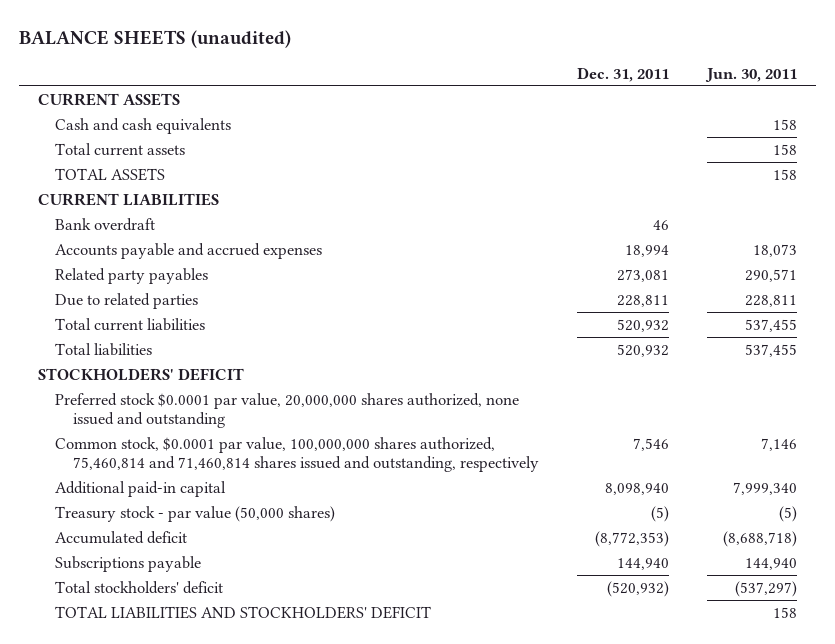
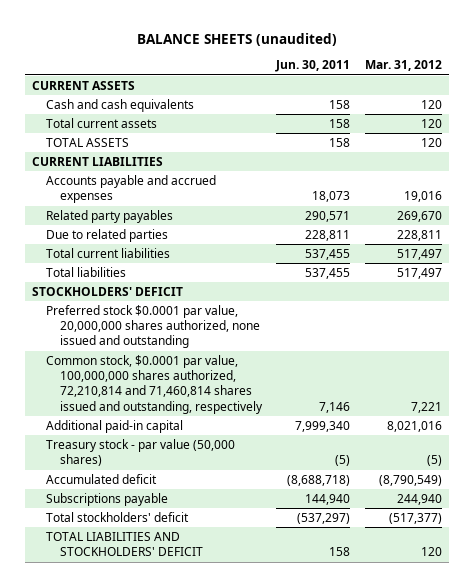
[577,66,670,82] Dec. 31, 2011 -> none
none -> [364,60,442,72] Mar. 31, 2012
[55,217,156,231] Bank overdraft -> none
[55,436,540,473] Common stock, $0.0001 par value, 100,000,000 shares authorized, 75,460,814 and 71,460,814 shares issued and outstanding, respectively -> [46,354,264,414] Common stock, $0.0001 par value, 100,000,000 shares authorized, 72,210,814 and 71,460,814 shares issued and outstanding, respectively

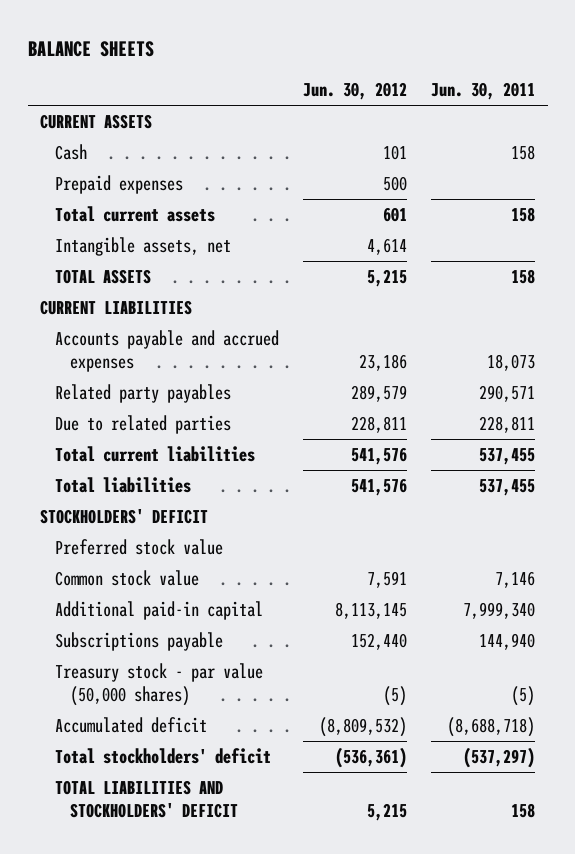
[137,32,338,46] BALANCE SHEETS (unaudited) -> [27,41,154,58] BALANCE SHEETS
[364,60,442,72] Mar. 31, 2012 -> none
none -> [303,82,408,101] Jun. 30, 2012
[46,98,195,112] Cash and cash equivalents -> [54,143,87,160] Cash
none -> [54,174,183,194] Prepaid expenses
none -> [54,236,231,256] Intangible assets, net
[46,304,261,349] Preferred stock $0.0001 par value, 20,000,000 shares authorized, none issued and outstanding -> [54,538,223,555] Preferred stock value
[46,354,264,414] Common stock, $0.0001 par value, 100,000,000 shares authorized, 72,210,814 and 71,460,814 shares issued and outstanding, respectively -> [54,569,199,586] Common stock value
[46,492,169,506] Subscriptions payable -> [54,631,223,651] Subscriptions payable

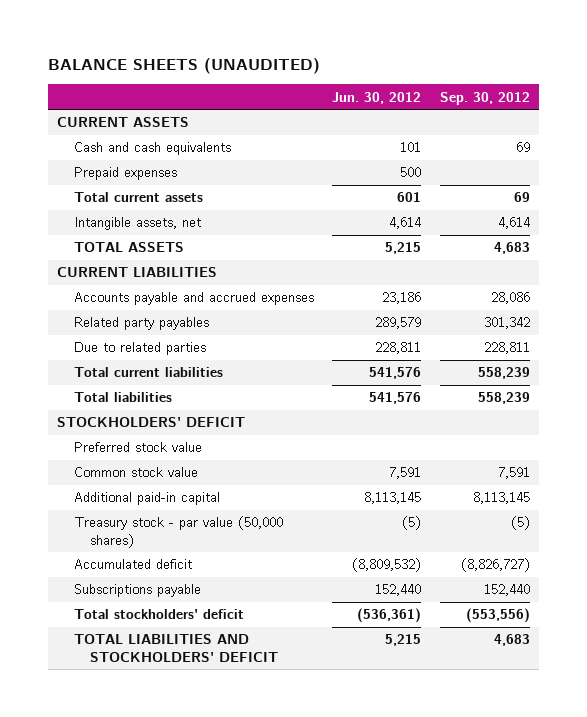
[27,41,154,58] BALANCE SHEETS -> [48,58,321,75] BALANCE SHEETS (UNAUDITED)
[431,82,536,101] Jun. 30, 2011 -> none
none -> [439,91,530,105] Sep. 30, 2012
[54,143,87,160] Cash -> none
none -> [73,142,231,156] Cash and cash equivalents
[54,631,223,651] Subscriptions payable -> [73,584,201,598] Subscriptions payable

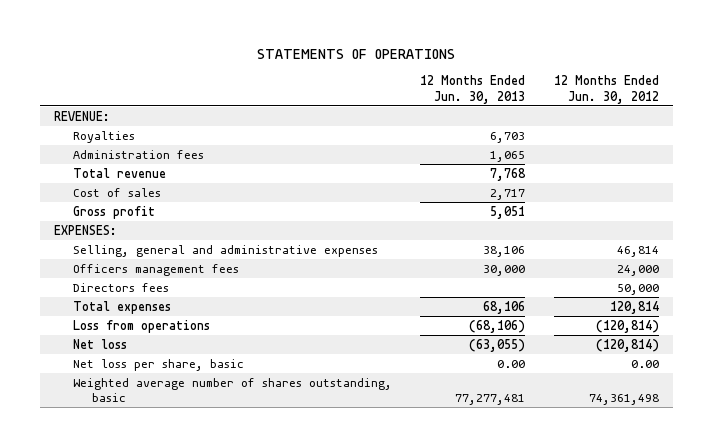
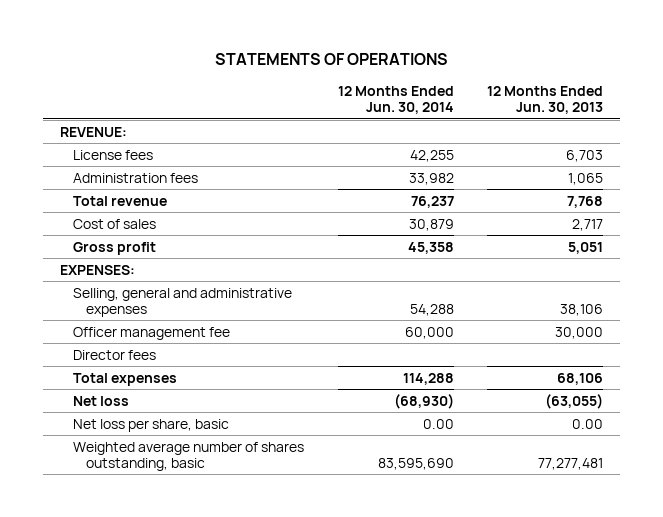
[553,75,659,104] 12 Months Ended Jun. 30, 2012 -> none
none -> [337,85,454,115] 12 Months Ended Jun. 30, 2014
[72,130,135,143] Royalties -> [73,149,154,160] License fees
[72,263,239,276] Officers management fees -> [73,326,231,340] Officer management fee
[72,282,169,292] Directors fees -> [73,349,157,360] Director fees
[72,319,210,333] Loss from operations -> none

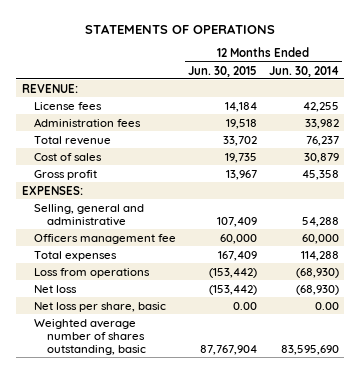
[487,85,604,115] 12 Months Ended Jun. 30, 2013 -> none
none -> [188,65,258,77] Jun. 30, 2015
[73,349,157,360] Director fees -> none
[73,287,293,318] Selling, general and administrative expenses -> [34,203,145,226] Selling, general and administrative
[73,326,231,340] Officer management fee -> [34,233,177,244] Officers management fee
none -> [34,267,151,278] Loss from operations

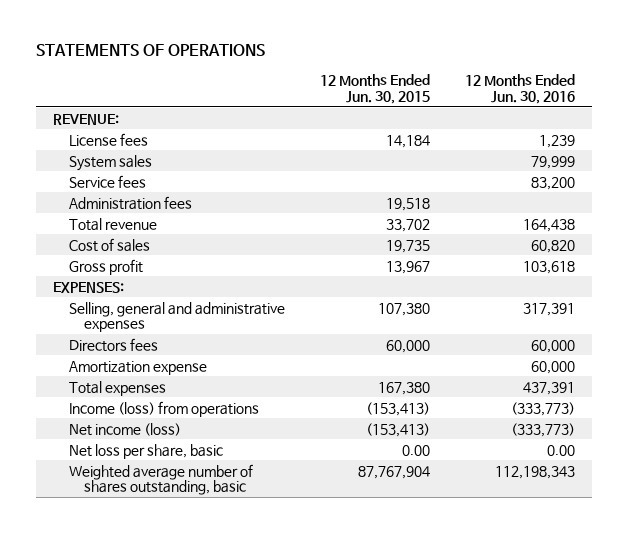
[268,65,339,77] Jun. 30, 2014 -> none
none -> [464,74,575,104] 12 Months Ended Jun. 30, 2016
none -> [68,154,152,171] System sales
none -> [68,174,146,188] Service fees
[34,233,177,244] Officers management fee -> none
[34,203,145,226] Selling, general and administrative -> [68,301,285,333] Selling, general and administrative expenses
[217,216,258,227] 107,409 -> [377,302,430,316] 107,380
none -> [68,337,158,352] Directors fees
none -> [68,360,207,375] Amortization expense
[218,250,258,261] 167,409 -> [377,381,430,395] 167,380
[34,267,151,278] Loss from operations -> [68,400,259,417] Income (loss) from operations
[209,267,258,278] (153,442) -> [365,401,430,416] (153,413)
[34,284,78,293] Net loss -> [68,422,181,436] Net income (loss)
[209,284,258,295] (153,442) -> [365,422,430,437] (153,413)

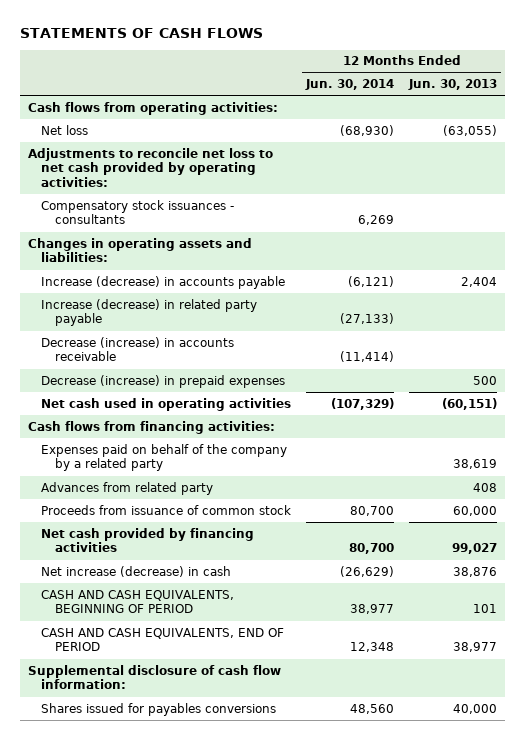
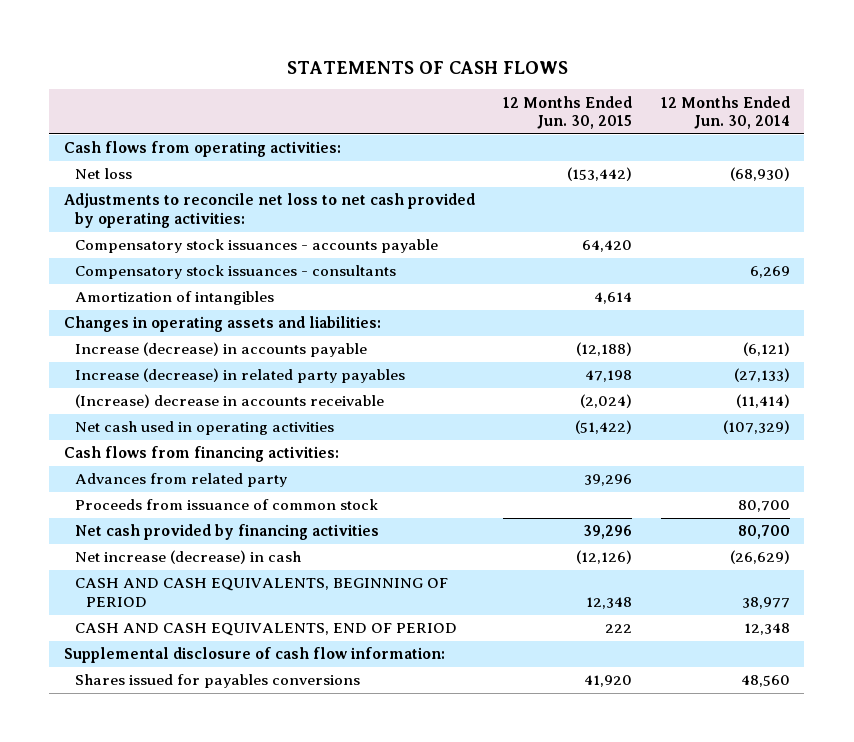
[408,79,498,91] Jun. 30, 2013 -> none
none -> [503,95,633,130] 12 Months Ended Jun. 30, 2015
none -> [74,239,438,254] Compensatory stock issuances - accounts payable
none -> [74,291,274,306] Amortization of intangibles
[41,374,286,388] Decrease (increase) in prepaid expenses -> none
[41,298,258,327] Increase (decrease) in related party payable -> [74,368,405,384] Increase (decrease) in related party payables
[41,336,235,362] Decrease (increase) in accounts receivable -> [74,394,384,409] (Increase) decrease in accounts receivable
[41,443,288,472] Expenses paid on behalf of the company by a related party -> none

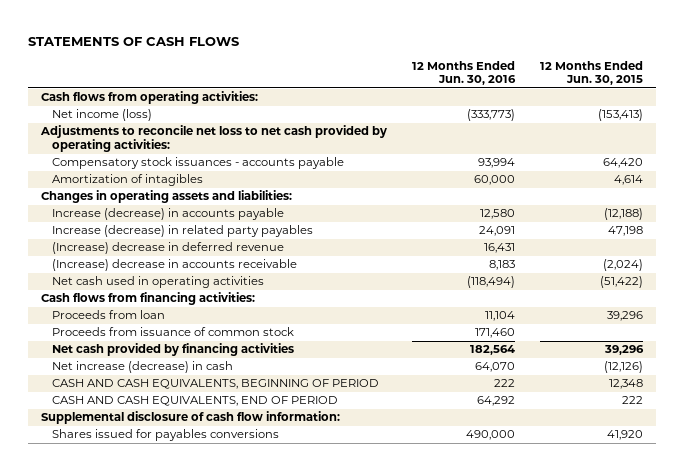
[660,95,790,130] 12 Months Ended Jun. 30, 2014 -> none
none -> [411,60,516,86] 12 Months Ended Jun. 30, 2016
[74,168,132,180] Net loss -> [52,109,153,122] Net income (loss)
[567,167,633,182] (153,442) -> [598,109,644,122] (153,413)
[74,265,396,280] Compensatory stock issuances - consultants -> none
[74,291,274,306] Amortization of intangibles -> [52,174,204,187] Amortization of intagibles
none -> [52,242,285,255] (Increase) decrease in deferred revenue
[74,473,287,488] Advances from related party -> [52,310,166,320] Proceeds from loan

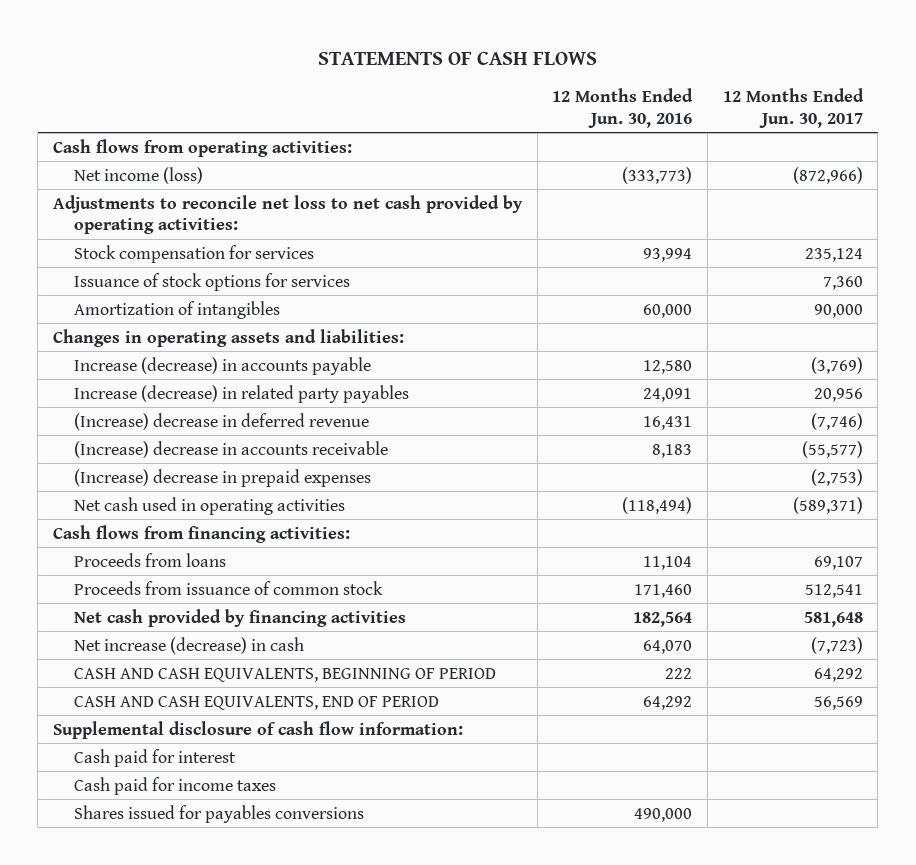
[540,60,644,86] 12 Months Ended Jun. 30, 2015 -> none
none -> [722,88,864,128] 12 Months Ended Jun. 30, 2017
[52,157,345,170] Compensatory stock issuances - accounts payable -> [73,244,314,263] Stock compensation for services
none -> [73,272,350,291] Issuance of stock options for services
[52,174,204,187] Amortization of intagibles -> [73,300,280,319] Amortization of intangibles
none -> [73,468,371,487] (Increase) decrease in prepaid expenses
[52,310,166,320] Proceeds from loan -> [73,552,226,567] Proceeds from loans
none -> [73,748,236,767] Cash paid for interest
none -> [73,776,276,795] Cash paid for income taxes

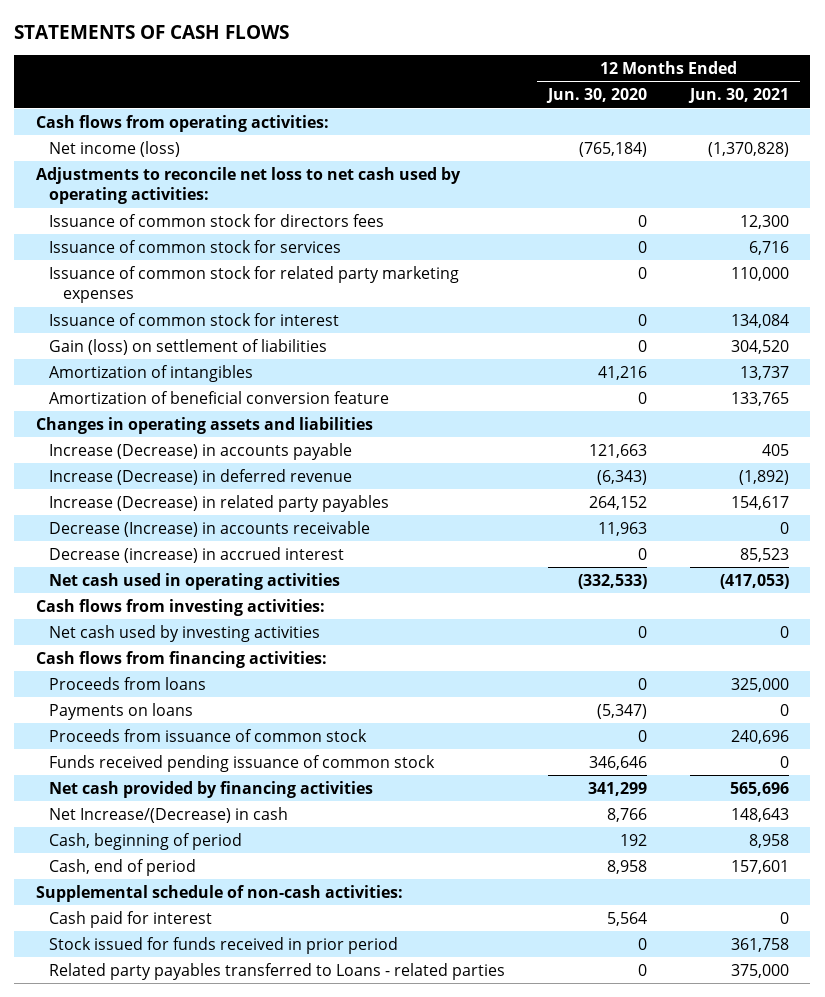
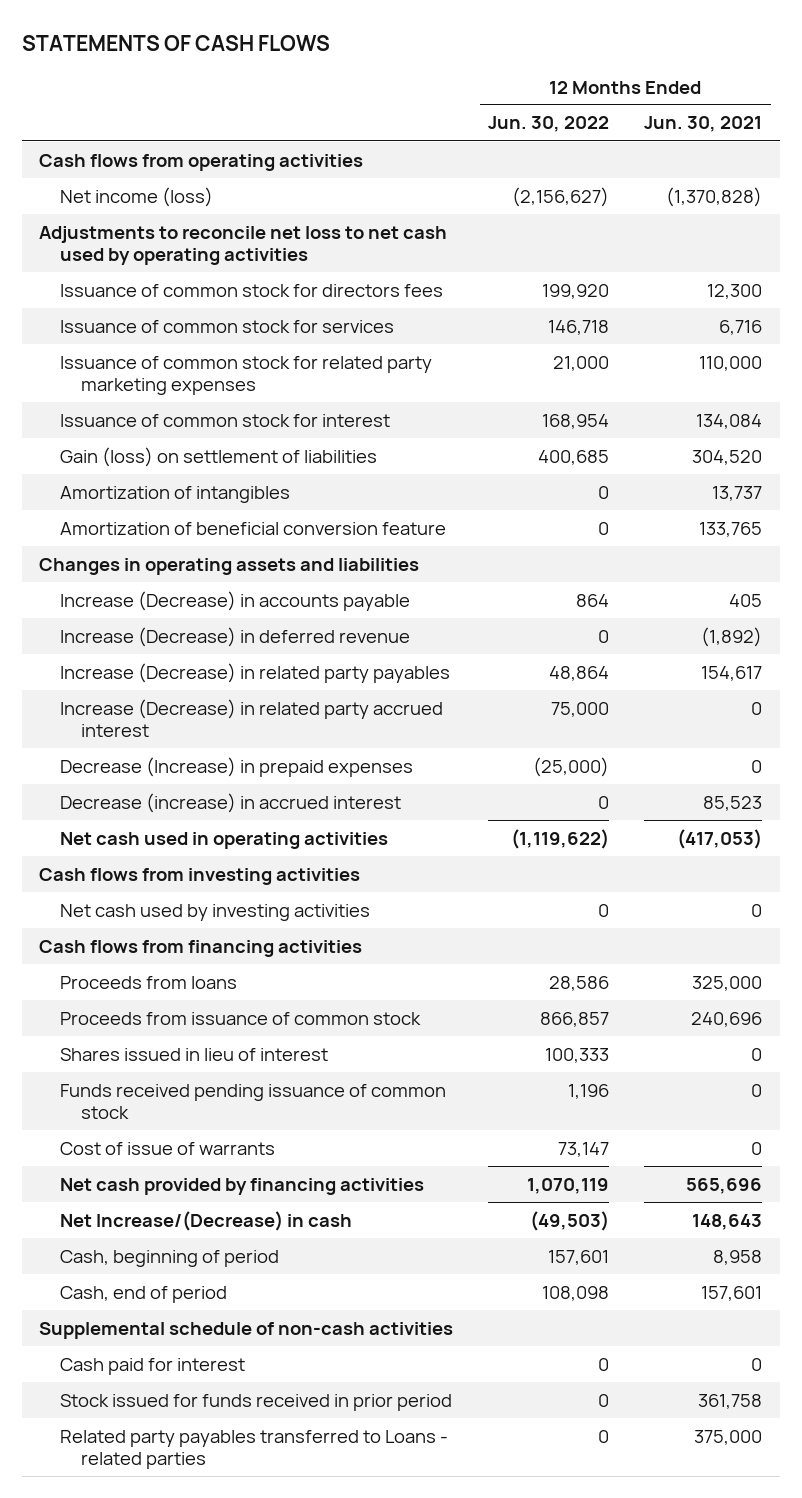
[546,88,648,104] Jun. 30, 2020 -> none
none -> [488,116,610,133] Jun. 30, 2022
[35,114,329,132] Cash flows from operating activities: -> [39,153,364,171] Cash flows from operating activities
[35,166,461,205] Adjustments to reconcile net loss to net cash used by operating activities: -> [39,225,448,265] Adjustments to reconcile net loss to net cash used by operating activities
[49,520,371,537] Decrease (Increase) in accounts receivable -> none
none -> [60,698,444,737] Increase (Decrease) in related party accrued interest
none -> [60,756,414,777] Decrease (Increase) in prepaid expenses
[35,598,325,616] Cash flows from investing activities: -> [39,867,361,885] Cash flows from investing activities
[35,650,327,668] Cash flows from financing activities: -> [39,939,363,957] Cash flows from financing activities
[49,702,194,720] Payments on loans -> none
none -> [60,1047,329,1061] Shares issued in lieu of interest
none -> [60,1141,276,1155] Cost of issue of warrants
[35,884,403,902] Supplemental schedule of non-cash activities: -> [39,1321,454,1339] Supplemental schedule of non-cash activities

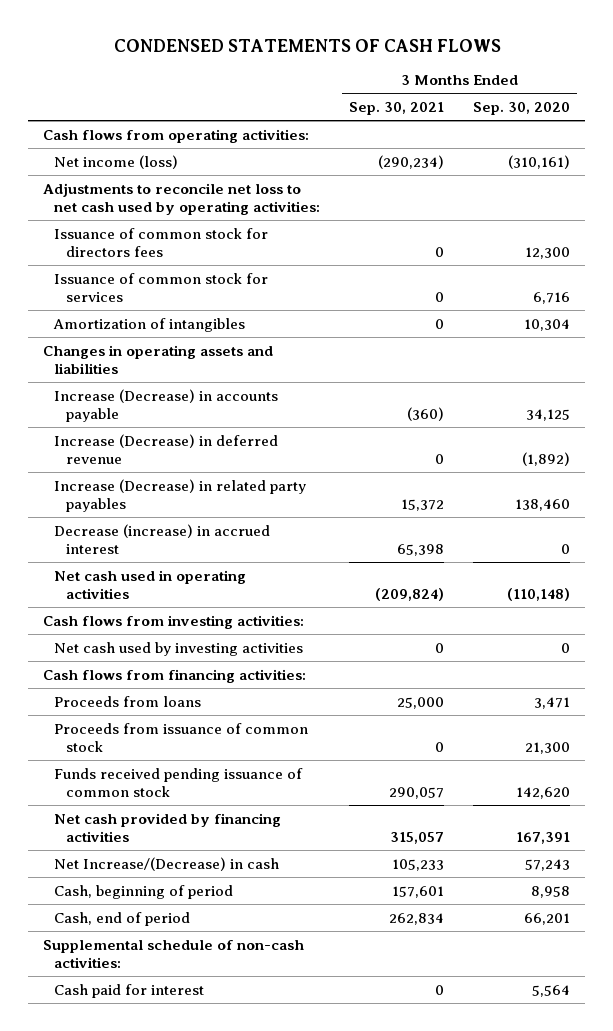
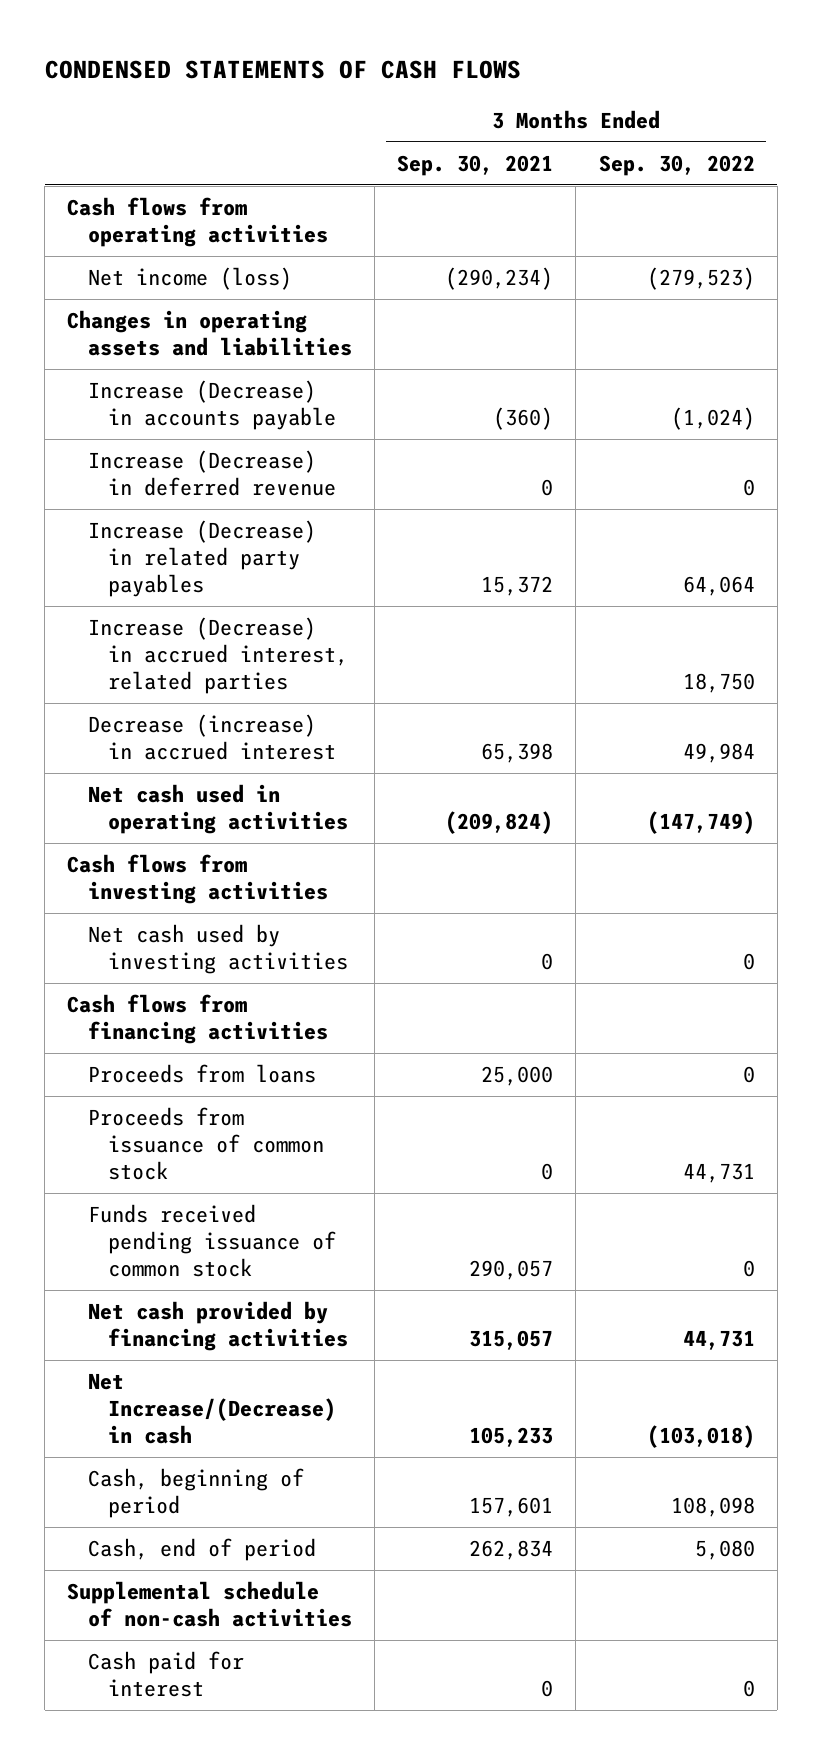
[473,102,571,116] Sep. 30, 2020 -> none
none -> [598,154,755,176] Sep. 30, 2022
[42,128,309,143] Cash flows from operating activities: -> [67,196,328,247] Cash flows from operating activities
[42,182,321,216] Adjustments to reconcile net loss to net cash used by operating activities: -> none
[54,227,269,258] Issuance of common stock for directors fees -> none
[54,272,269,303] Issuance of common stock for services -> none
[53,317,246,332] Amortization of intangibles -> none
none -> [87,616,348,694] Increase (Decrease) in accrued interest, related parties
[42,614,304,629] Cash flows from investing activities: -> [67,853,328,904] Cash flows from investing activities
[42,668,306,683] Cash flows from financing activities: -> [67,993,328,1044] Cash flows from financing activities
[42,939,304,969] Supplemental schedule of non-cash activities: -> [67,1580,352,1627] Supplemental schedule of non-cash activities

